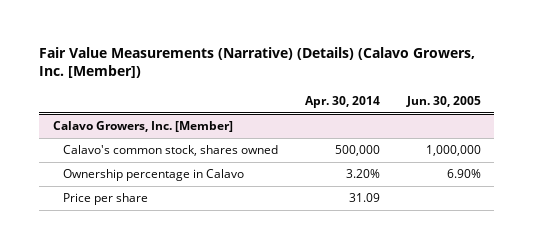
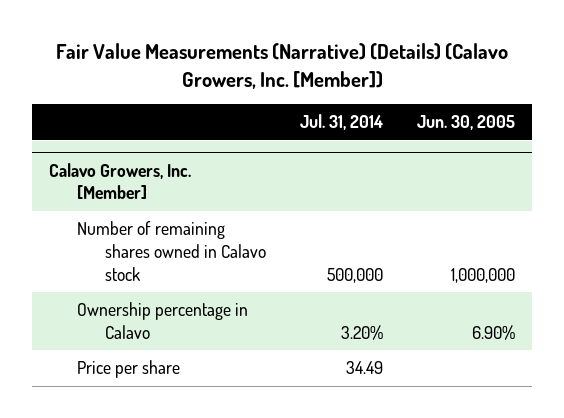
[305,95,381,108] Apr. 30, 2014 -> none
none -> [300,114,384,131] Jul. 31, 2014
[63,145,279,157] Calavo's common stock, shares owned -> none
none -> [76,221,266,281] Number of remaining shares owned in Calavo stock

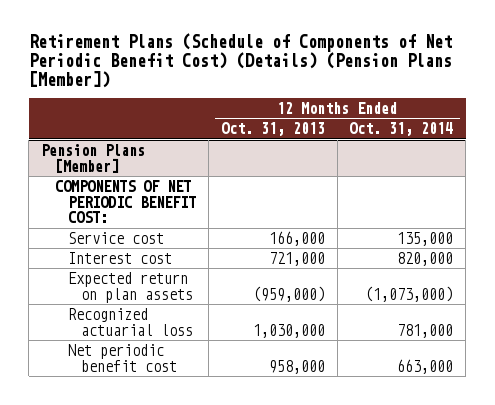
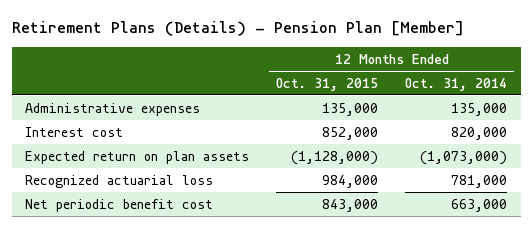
[28,32,452,88] Retirement Plans (Schedule of Components of Net Periodic Benefit Cost) (Details) (Pension Plans [Member]) -> [11,21,464,37] Retirement Plans (Details) - Pension Plan [Member]
[220,122,325,137] Oct. 31, 2013 -> none
none -> [276,77,379,91] Oct. 31, 2015
[41,143,146,173] Pension Plans [Member] -> none
[54,179,196,224] COMPONENTS OF NET PERIODIC BENEFIT COST: -> none
[67,231,164,244] Service cost -> [25,102,201,116] Administrative expenses

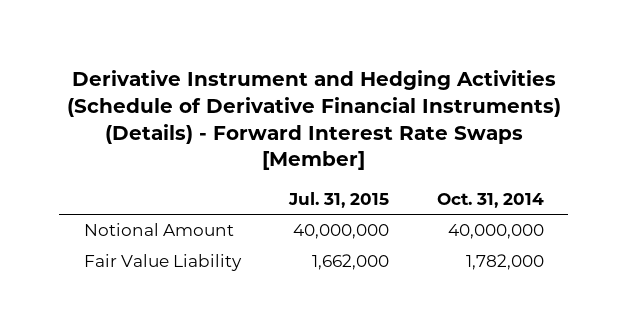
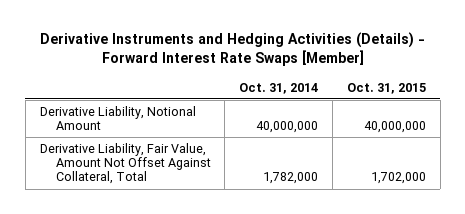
[66,70,561,171] Derivative Instrument and Hedging Activities (Schedule of Derivative Financial Instruments) (Details) - Forward Interest Rate Swaps [Member] -> [39,32,425,67] Derivative Instruments and Hedging Activities (Details) - Forward Interest Rate Swaps [Member]
[287,191,389,208] Jul. 31, 2015 -> none
none -> [346,82,426,94] Oct. 31, 2015
[83,223,234,237] Notional Amount -> [39,105,196,131] Derivative Liability, Notional Amount
[83,254,242,272] Fair Value Liability -> [39,142,211,185] Derivative Liability, Fair Value, Amount Not Offset Against Collateral, Total

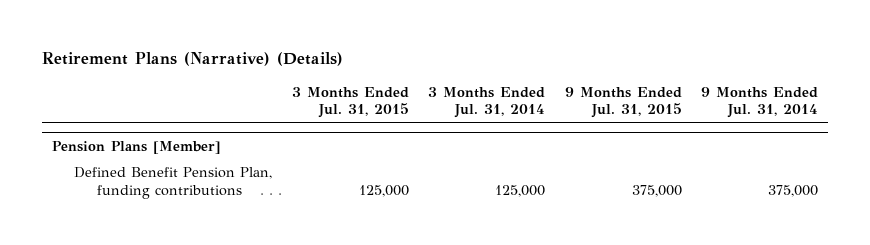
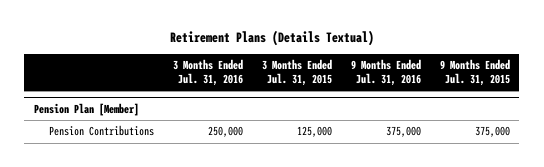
[41,52,343,67] Retirement Plans (Narrative) (Details) -> [169,30,374,47] Retirement Plans (Details Textual)
[428,87,546,119] 3 Months Ended Jul. 31, 2014 -> none
[701,87,819,119] 9 Months Ended Jul. 31, 2014 -> none
none -> [173,59,244,87] 3 Months Ended Jul. 31, 2016
none -> [350,59,421,87] 9 Months Ended Jul. 31, 2016
[51,140,221,154] Pension Plans [Member] -> [33,103,139,117] Pension Plan [Member]
[74,167,273,199] Defined Benefit Pension Plan, funding contributions -> [49,125,155,137] Pension Contributions

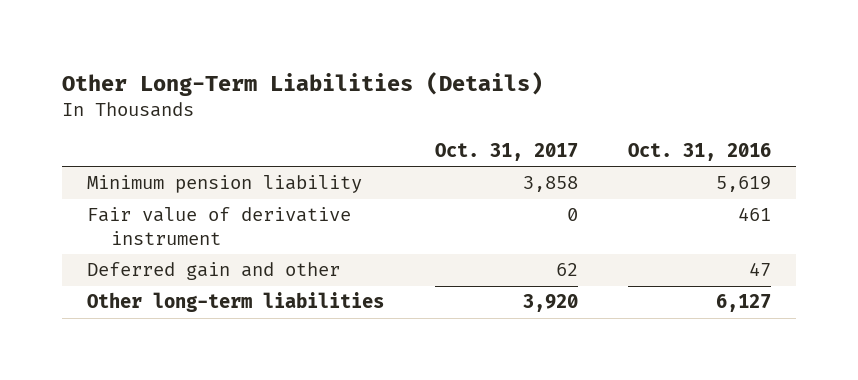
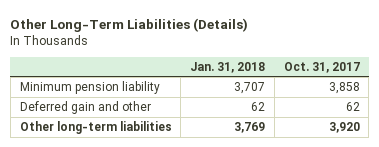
[628,143,772,162] Oct. 31, 2016 -> none
none -> [190,61,266,73] Jan. 31, 2018
[87,207,352,245] Fair value of derivative instrument -> none

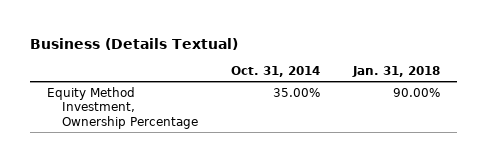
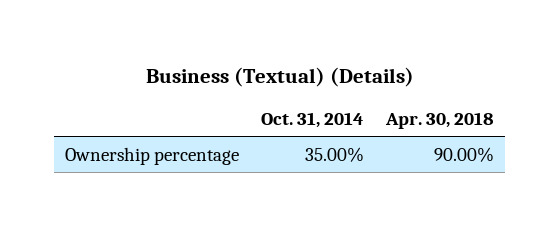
[30,37,239,50] Business (Details Textual) -> [145,66,414,87] Business (Textual) (Details)
[352,66,441,78] Jan. 31, 2018 -> none
none -> [385,112,495,130] Apr. 30, 2018
[47,86,198,129] Equity Method Investment, Ownership Percentage -> [65,146,240,165] Ownership percentage

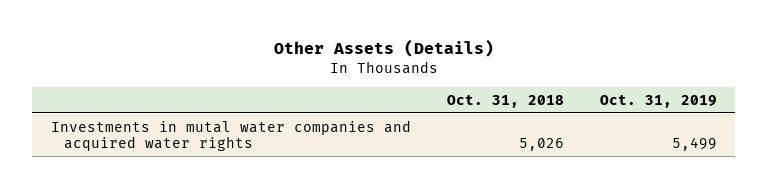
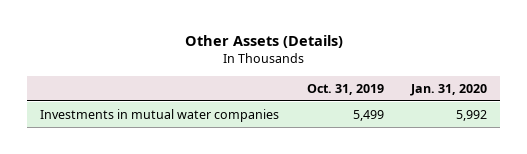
[446,94,564,108] Oct. 31, 2018 -> none
none -> [409,83,487,96] Jan. 31, 2020
[50,119,411,151] Investments in mutal water companies and acquired water rights -> [40,108,280,122] Investments in mutual water companies

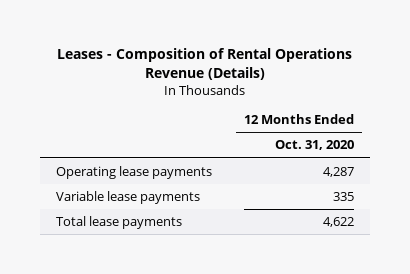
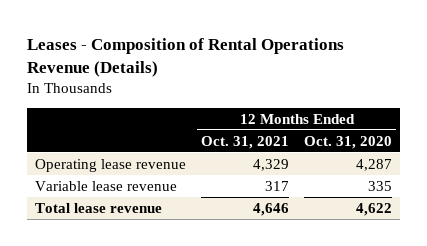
none -> [201,135,290,149] Oct. 31, 2021
[55,166,212,180] Operating lease payments -> [34,158,186,172] Operating lease revenue
[55,191,200,205] Variable lease payments -> [34,180,177,191] Variable lease revenue
[55,216,182,230] Total lease payments -> [34,202,162,213] Total lease revenue

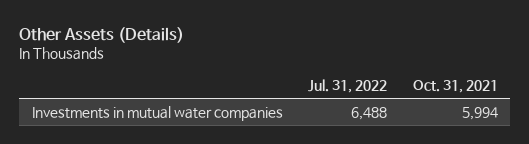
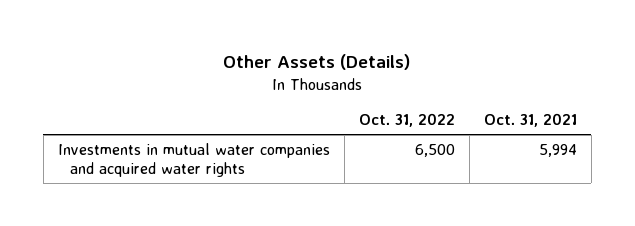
[308,78,388,93] Jul. 31, 2022 -> none
none -> [358,113,455,128] Oct. 31, 2022
[31,105,283,121] Investments in mutual water companies -> [57,142,330,178] Investments in mutual water companies and acquired water rights

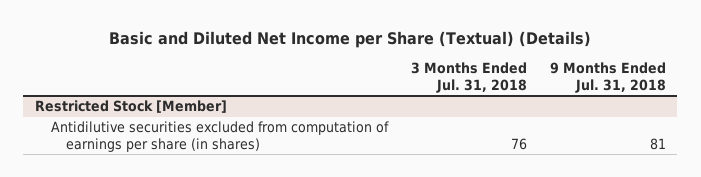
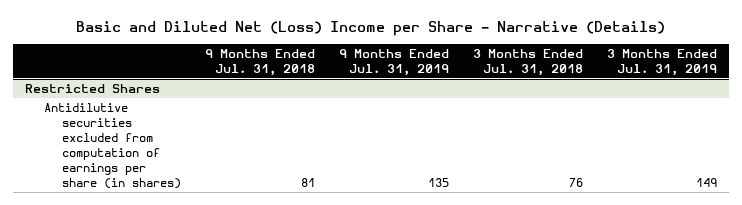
[109,31,592,49] Basic and Diluted Net Income per Share (Textual) (Details) -> [76,20,666,36] Basic and Diluted Net (Loss) Income per Share - Narrative (Details)
none -> [339,48,450,76] 9 Months Ended Jul. 31, 2019
none -> [607,48,718,76] 3 Months Ended Jul. 31, 2019
[34,100,227,114] Restricted Stock [Member] -> [24,84,160,94] Restricted Shares

